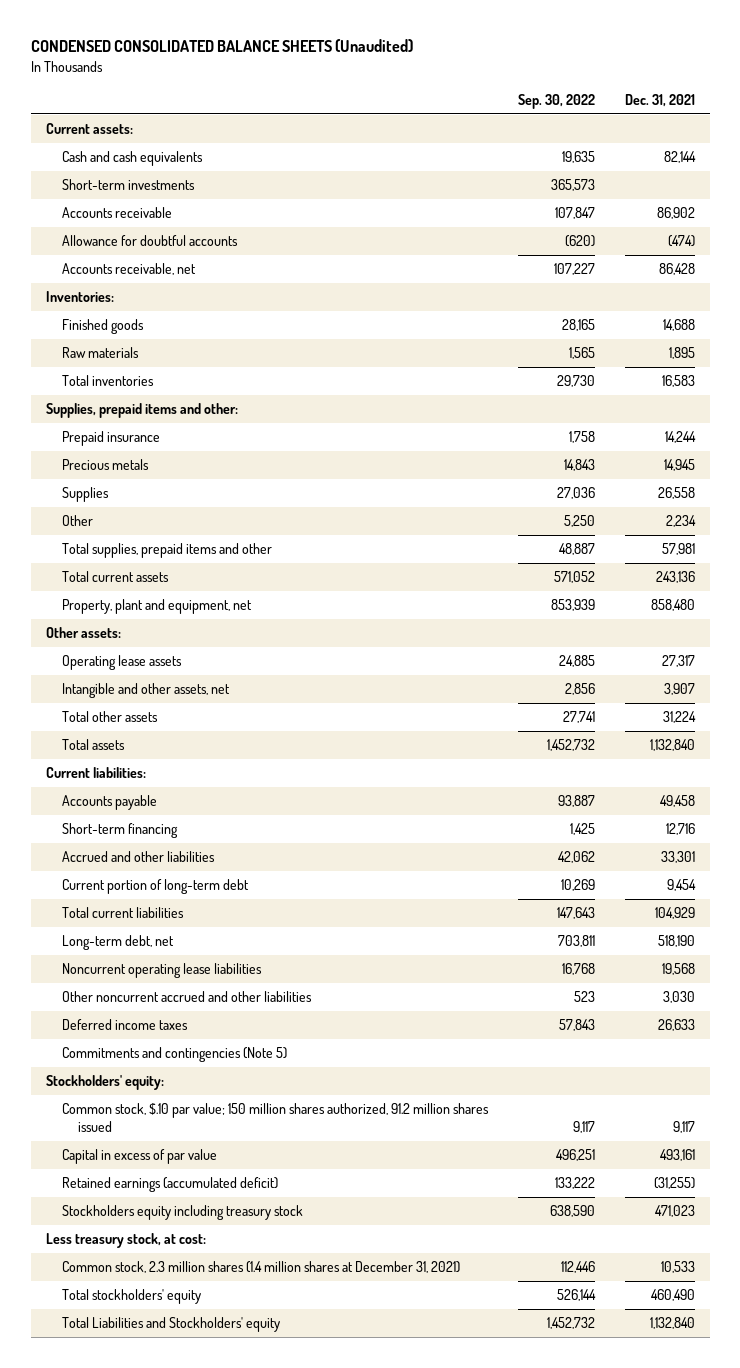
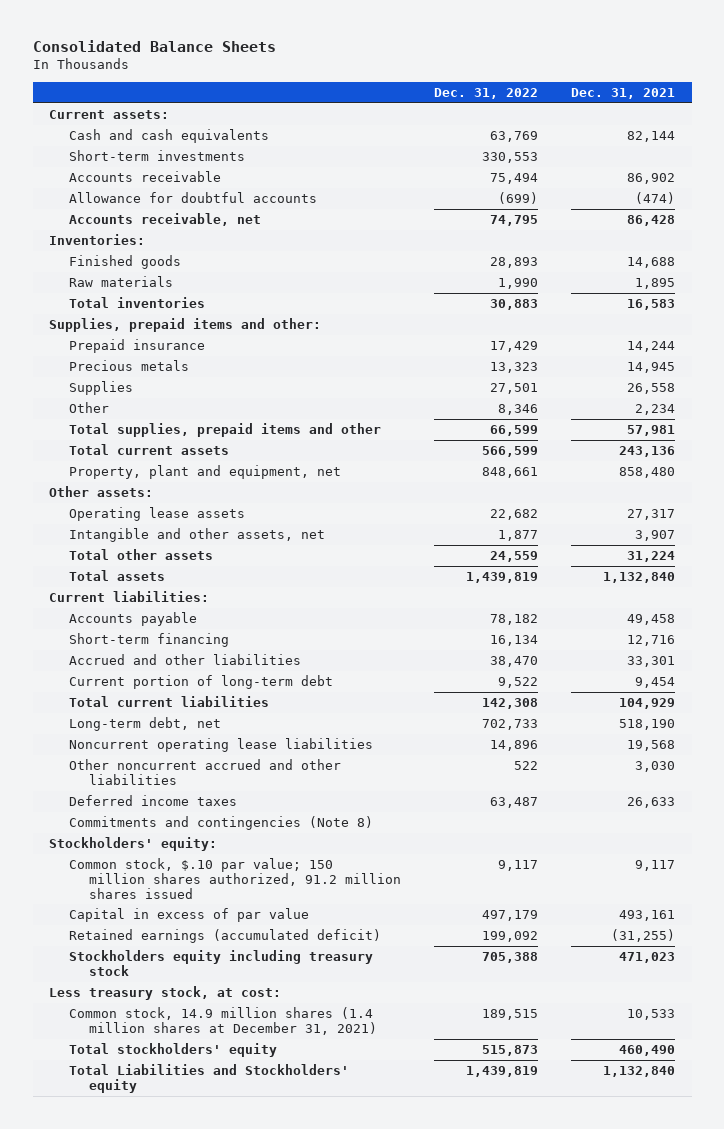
[30,39,413,53] CONDENSED CONSOLIDATED BALANCE SHEETS (Unaudited) -> [32,40,276,53] Consolidated Balance Sheets
[517,93,595,109] Sep. 30, 2022 -> none
none -> [434,88,539,100] Dec. 31, 2022
[61,1047,287,1063] Commitments and contingencies (Note 5) -> [68,815,373,830] Commitments and contingencies (Note 8)
[61,1261,460,1274] Common stock, 2.3 million shares (1.4 million shares at December 31, 2021) -> [68,1006,377,1035] Common stock, 14.9 million shares (1.4 million shares at December 31, 2021)

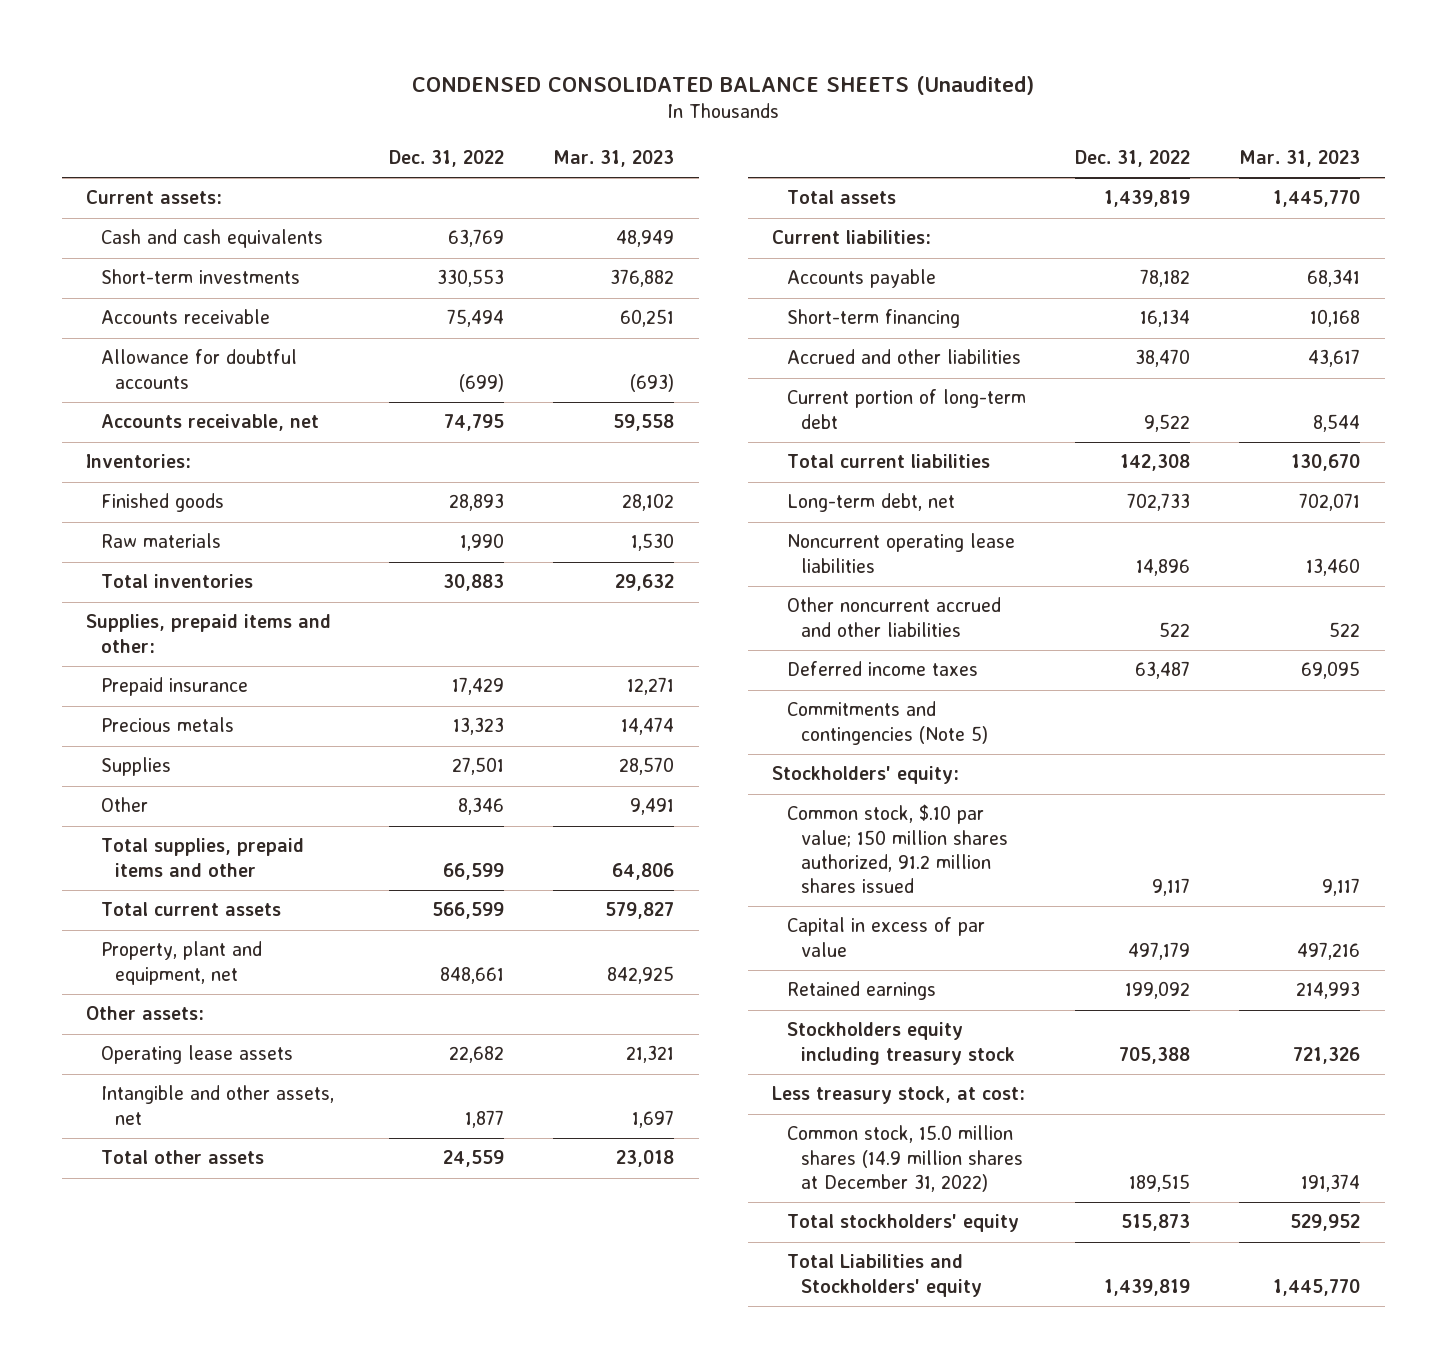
[32,40,276,53] Consolidated Balance Sheets -> [412,76,1035,96] CONDENSED CONSOLIDATED BALANCE SHEETS (Unaudited)
[571,88,676,100] Dec. 31, 2021 -> none
none -> [553,150,675,168] Mar. 31, 2023
[68,815,373,830] Commitments and contingencies (Note 8) -> [786,701,989,745] Commitments and contingencies (Note 5)
[68,928,381,943] Retained earnings (accumulated deficit) -> [786,981,936,1001] Retained earnings
[68,1006,377,1035] Common stock, 14.9 million shares (1.4 million shares at December 31, 2021) -> [786,1125,1024,1192] Common stock, 15.0 million shares (14.9 million shares at December 31, 2022)

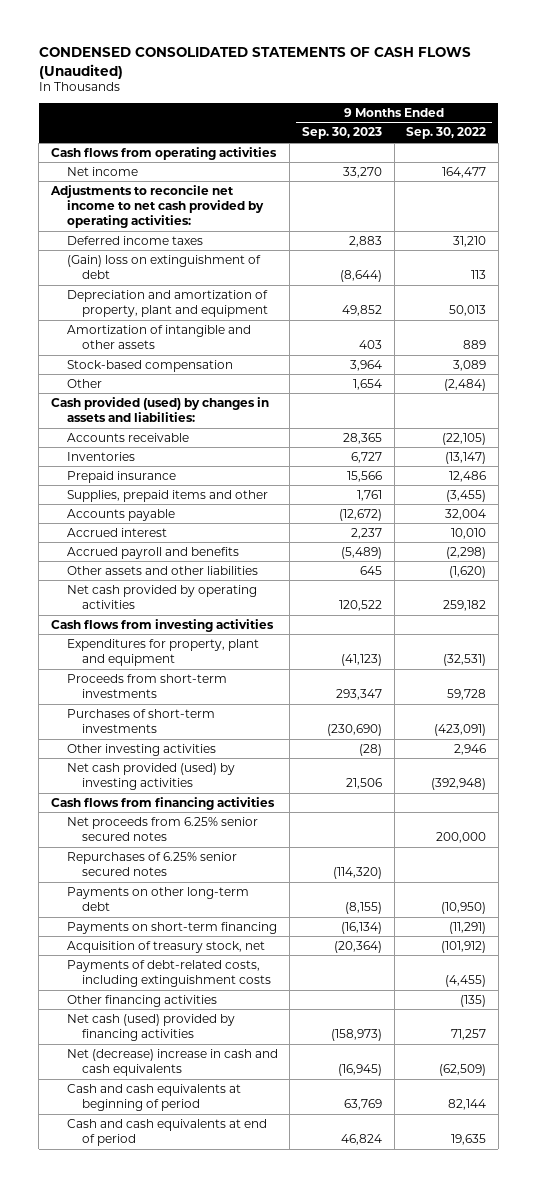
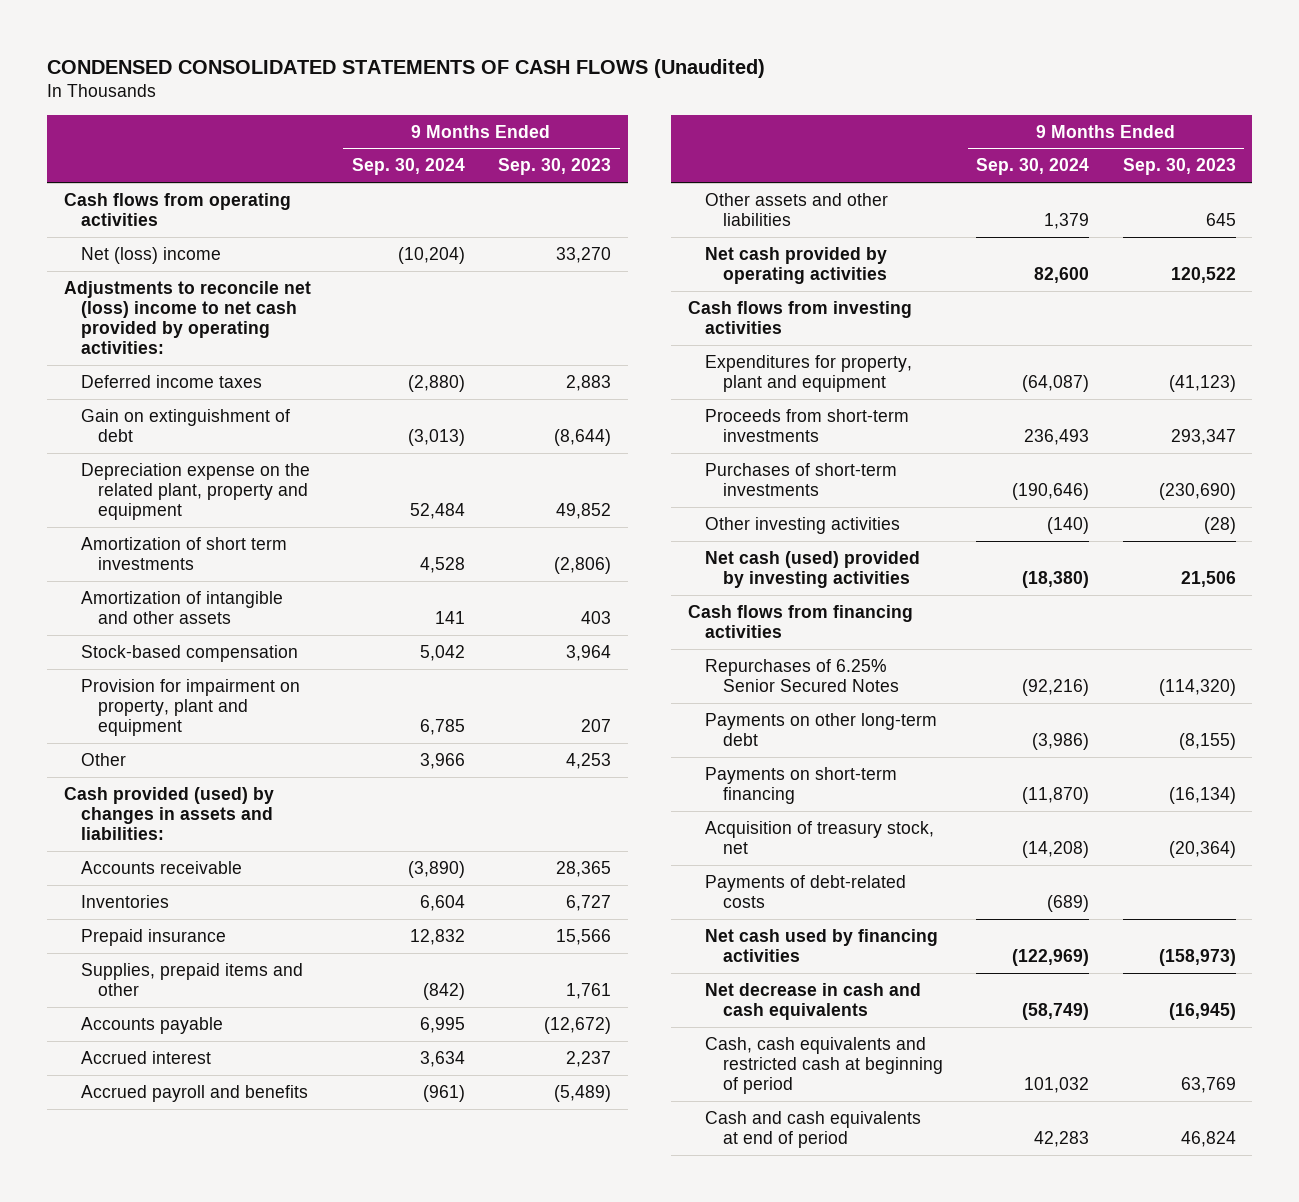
[406,127,487,140] Sep. 30, 2022 -> none
none -> [351,158,465,176] Sep. 30, 2024
[66,166,138,176] Net income -> [80,246,221,264] Net (loss) income
[50,184,264,229] Adjustments to reconcile net income to net cash provided by operating activities: -> [63,280,311,355] Adjustments to reconcile net (loss) income to net cash provided by operating activities:
[66,254,261,280] (Gain) loss on extinguishment of debt -> [80,408,290,443] Gain on extinguishment of debt
[66,289,269,318] Depreciation and amortization of property, plant and equipment -> [80,462,310,521] Depreciation expense on the related plant, property and equipment
none -> [80,536,287,571] Amortization of short term investments
none -> [80,678,300,737] Provision for impairment on property, plant and equipment
[353,378,383,390] 1,654 -> [566,752,612,769] 4,253
[66,762,235,791] Net cash provided (used) by investing activities -> [705,550,921,589] Net cash (used) provided by investing activities
[66,816,258,842] Net proceeds from 6.25% senior secured notes -> none
[66,851,237,877] Repurchases of 6.25% senior secured notes -> [705,658,899,693] Repurchases of 6.25% Senior Secured Notes
[66,994,217,1007] Other financing activities -> none
[66,959,272,988] Payments of debt-related costs, including extinguishment costs -> [705,874,907,909] Payments of debt-related costs
[66,1013,235,1042] Net cash (used) provided by financing activities -> [705,928,939,963] Net cash used by financing activities
[66,1048,278,1077] Net (decrease) increase in cash and cash equivalents -> [705,982,922,1021] Net decrease in cash and cash equivalents
[66,1083,241,1112] Cash and cash equivalents at beginning of period -> [705,1036,943,1095] Cash, cash equivalents and restricted cash at beginning of period

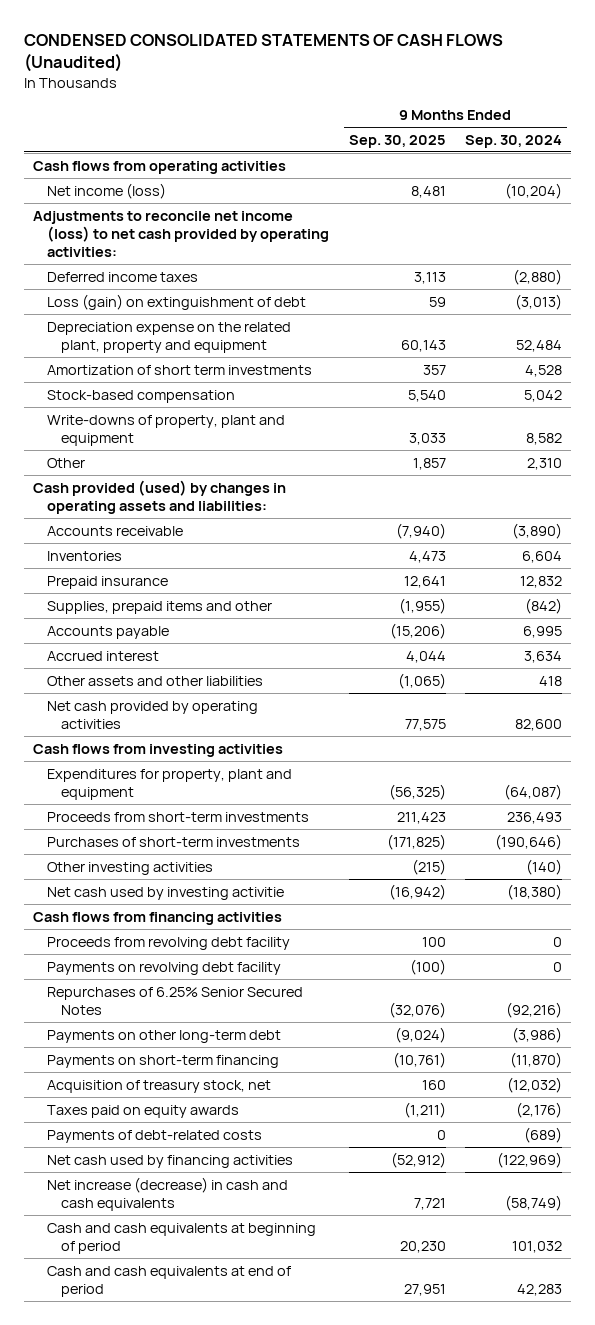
[498,158,612,176] Sep. 30, 2023 -> none
none -> [348,134,446,148] Sep. 30, 2025
[80,246,221,264] Net (loss) income -> [47,182,167,199] Net income (loss)
[63,280,311,355] Adjustments to reconcile net (loss) income to net cash provided by operating activities: -> [33,210,330,257] Adjustments to reconcile net income (loss) to net cash provided by operating activities:
[80,408,290,443] Gain on extinguishment of debt -> [47,293,307,310] Loss (gain) on extinguishment of debt
[80,590,283,625] Amortization of intangible and other assets -> none
[80,678,300,737] Provision for impairment on property, plant and equipment -> none
none -> [47,414,286,446] Write-downs of property, plant and equipment
[419,752,465,769] 3,966 -> [526,457,562,470] 2,310
[63,786,274,841] Cash provided (used) by changes in assets and liabilities: -> [33,479,287,514] Cash provided (used) by changes in operating assets and liabilities:
[80,1084,308,1102] Accrued payroll and benefits -> none
[1044,213,1090,230] 1,379 -> [538,675,562,686] 418
[705,550,921,589] Net cash (used) provided by investing activities -> [47,886,285,900] Net cash used by investing activitie
none -> [47,936,291,950] Proceeds from revolving debt facility
none -> [47,961,282,975] Payments on revolving debt facility
[1022,841,1090,859] (14,208) -> [506,1076,562,1093] (12,032)
none -> [47,1104,240,1118] Taxes paid on equity awards
[705,982,922,1021] Net decrease in cash and cash equivalents -> [47,1176,289,1211] Net increase (decrease) in cash and cash equivalents
[705,1036,943,1095] Cash, cash equivalents and restricted cash at beginning of period -> [47,1222,317,1254] Cash and cash equivalents at beginning of period

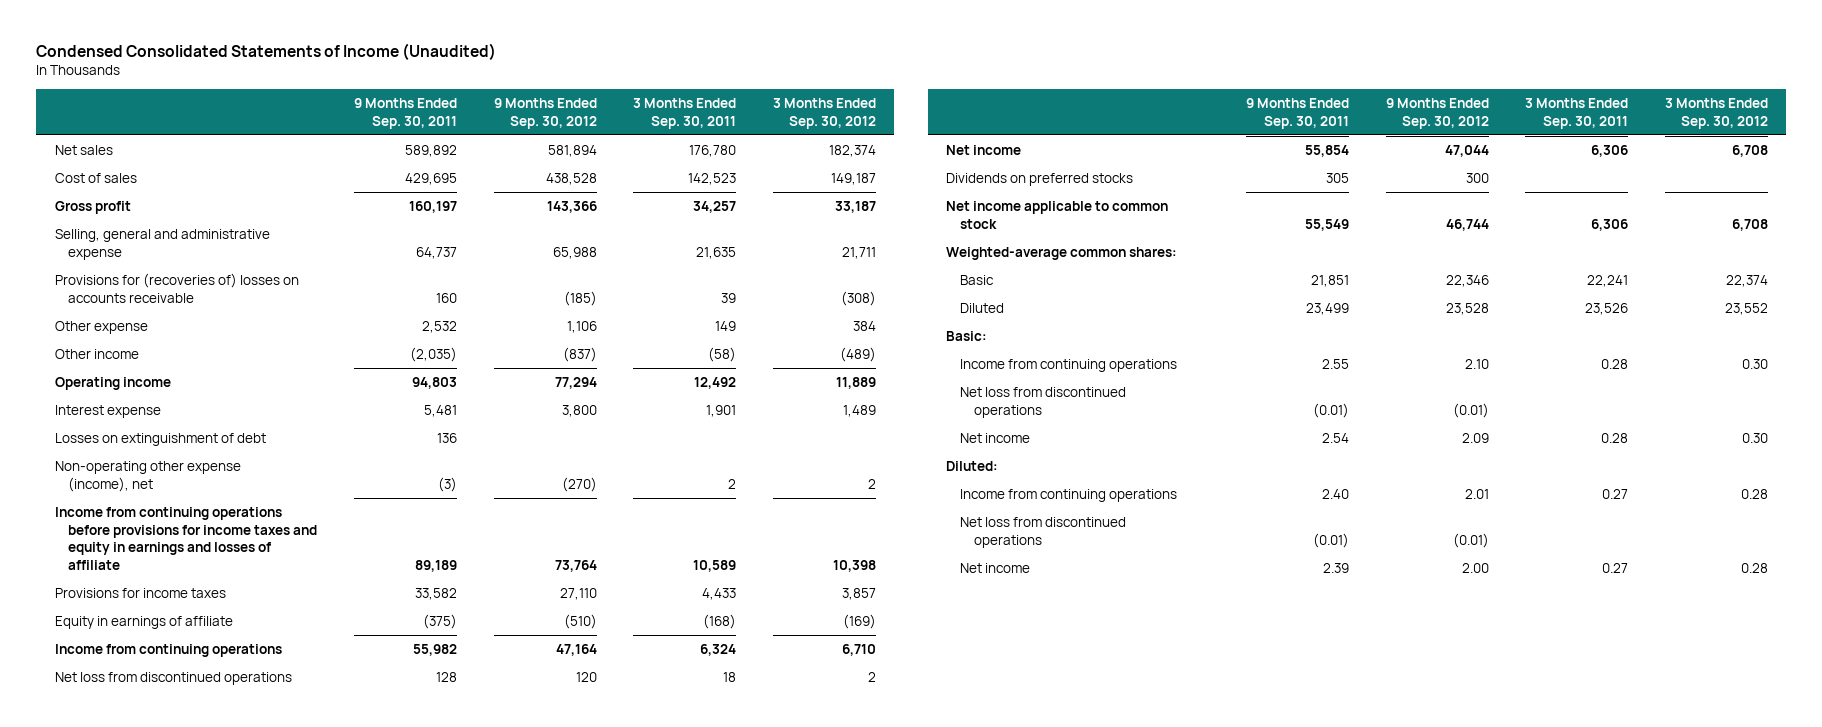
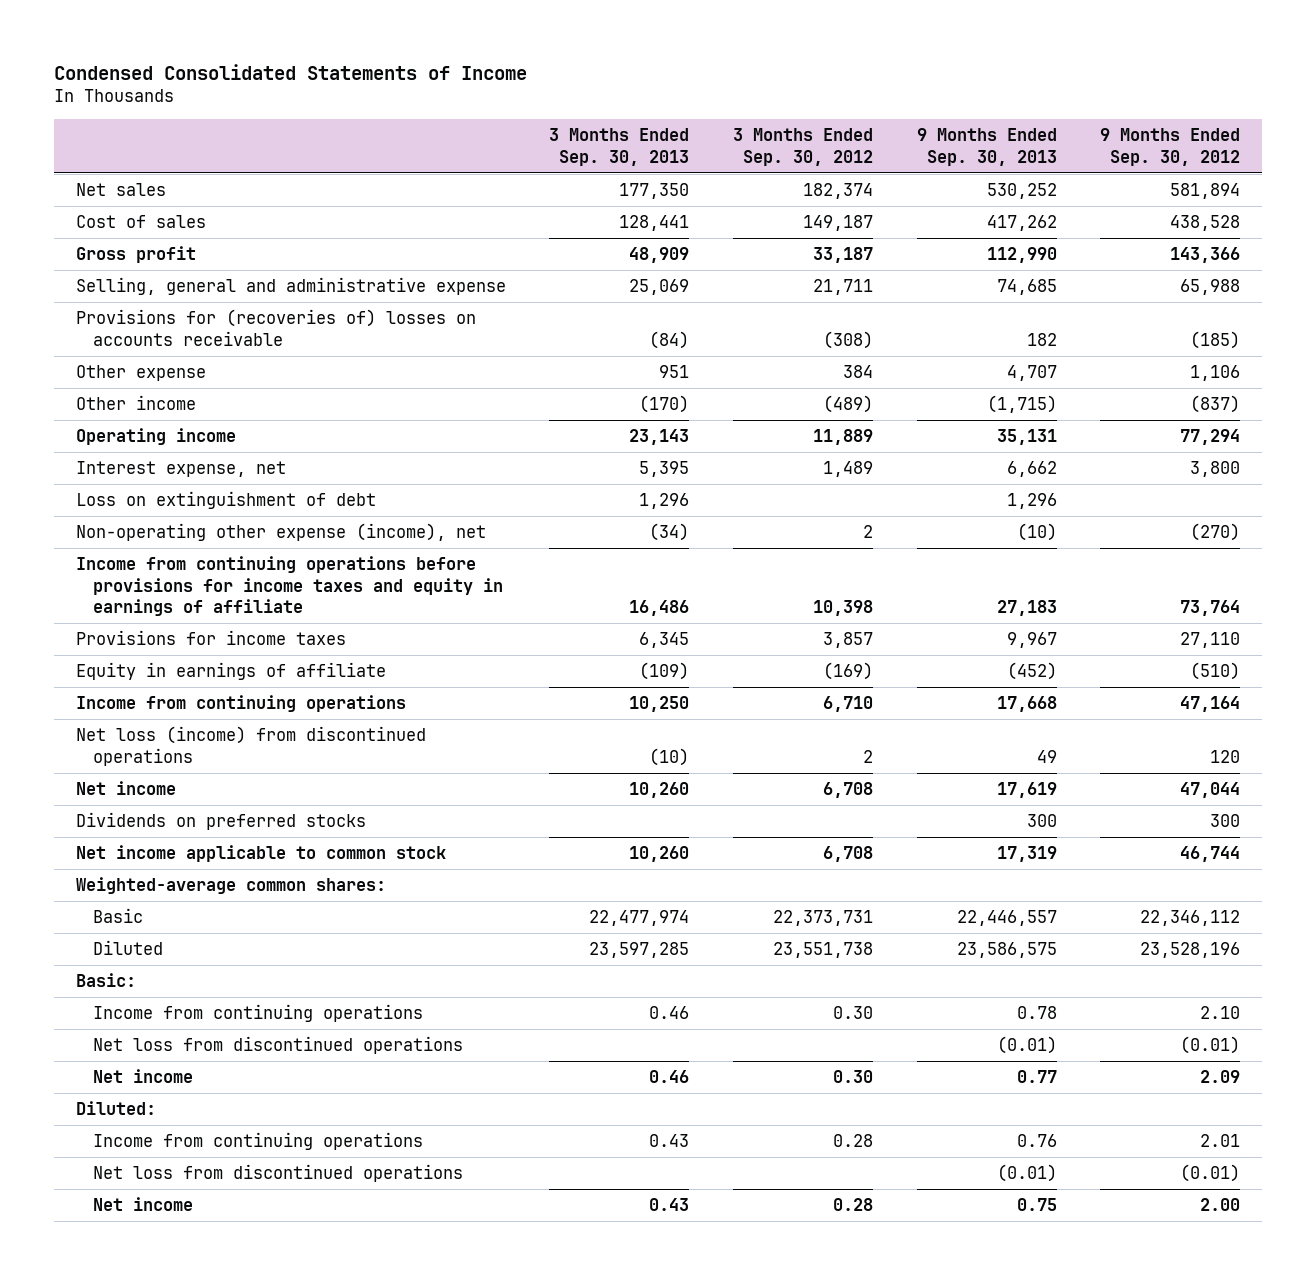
[36,43,497,61] Condensed Consolidated Statements of Income (Unaudited) -> [53,63,527,80] Condensed Consolidated Statements of Income
[353,98,457,129] 9 Months Ended Sep. 30, 2011 -> none
[633,98,737,129] 3 Months Ended Sep. 30, 2011 -> none
none -> [549,128,690,166] 3 Months Ended Sep. 30, 2013
none -> [916,128,1057,166] 9 Months Ended Sep. 30, 2013
[54,405,161,419] Interest expense -> [75,461,286,478] Interest expense, net
[54,433,266,447] Losses on extinguishment of debt -> [75,491,376,510] Loss on extinguishment of debt
[54,507,318,570] Income from continuing operations before provisions for income taxes and equity in earnings and losses of affiliate -> [75,556,503,617] Income from continuing operations before provisions for income taxes and equity in earnings of affiliate
[54,672,292,686] Net loss from discontinued operations -> [75,726,426,766] Net loss (income) from discontinued operations
[1445,275,1489,288] 22,346 -> [1140,910,1241,927] 22,346,112
[1725,275,1768,288] 22,374 -> [773,910,874,927] 22,373,731
[1445,303,1489,316] 23,528 -> [1140,942,1241,959] 23,528,196
[1724,303,1768,316] 23,552 -> [773,942,874,959] 23,551,738

